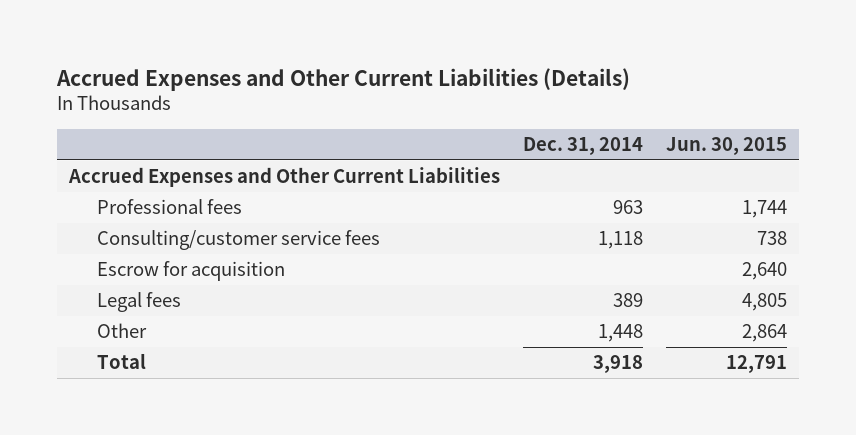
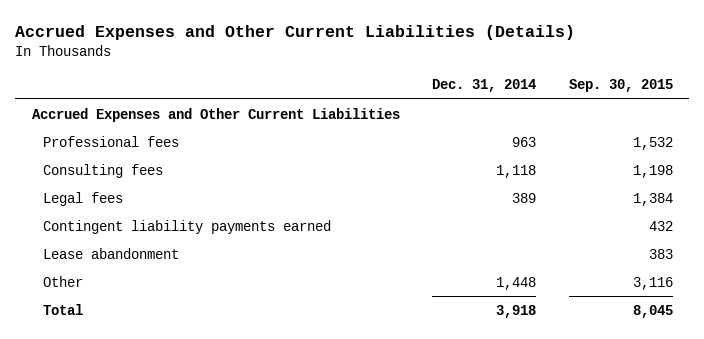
[666,136,788,155] Jun. 30, 2015 -> none
none -> [568,79,673,93] Sep. 30, 2015
[97,261,286,282] Escrow for acquisition -> none
[97,230,381,251] Consulting/customer service fees -> [42,163,163,178] Consulting fees
none -> [42,219,331,234] Contingent liability payments earned
none -> [42,247,179,259] Lease abandonment

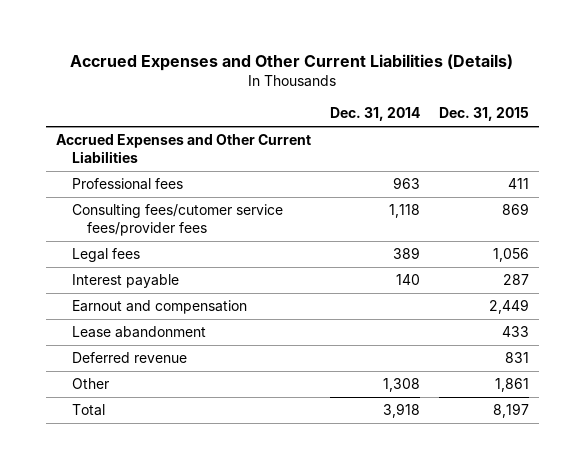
[568,79,673,93] Sep. 30, 2015 -> none
none -> [439,107,530,122] Dec. 31, 2015
[42,163,163,178] Consulting fees -> [71,204,283,236] Consulting fees/cutomer service fees/provider fees
[42,219,331,234] Contingent liability payments earned -> none
none -> [71,274,179,289] Interest payable
none -> [71,300,247,315] Earnout and compensation
none -> [71,352,187,364] Deferred revenue
[496,276,537,290] 1,448 -> [382,378,420,393] 1,308

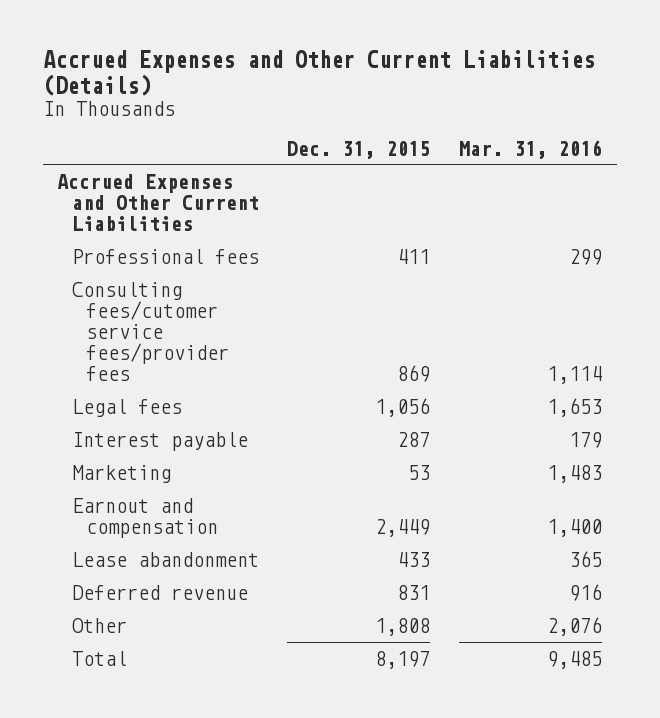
[329,107,420,122] Dec. 31, 2014 -> none
none -> [459,139,603,159] Mar. 31, 2016
none -> [71,464,171,483] Marketing
[495,378,530,393] 1,861 -> [375,617,431,636] 1,808

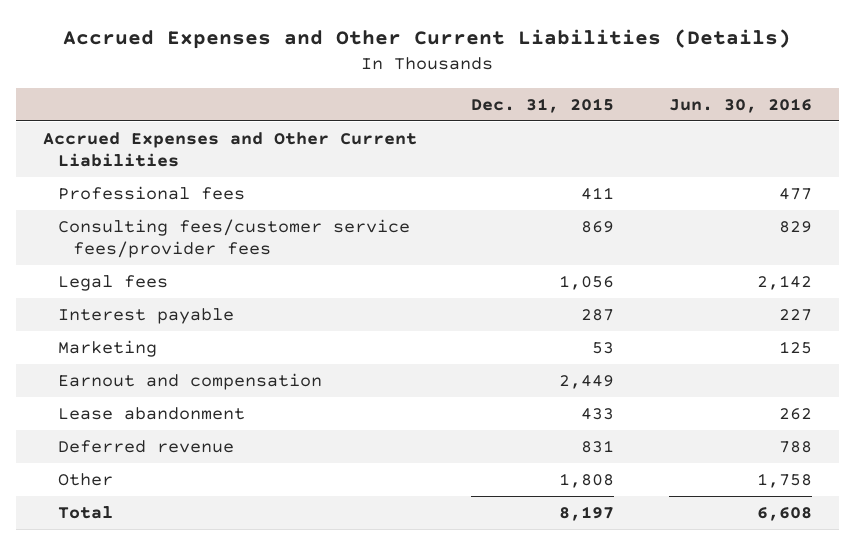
[459,139,603,159] Mar. 31, 2016 -> none
none -> [668,97,812,113] Jun. 30, 2016
[71,281,229,381] Consulting fees/cutomer service fees/provider fees -> [57,218,410,259] Consulting fees/customer service fees/provider fees

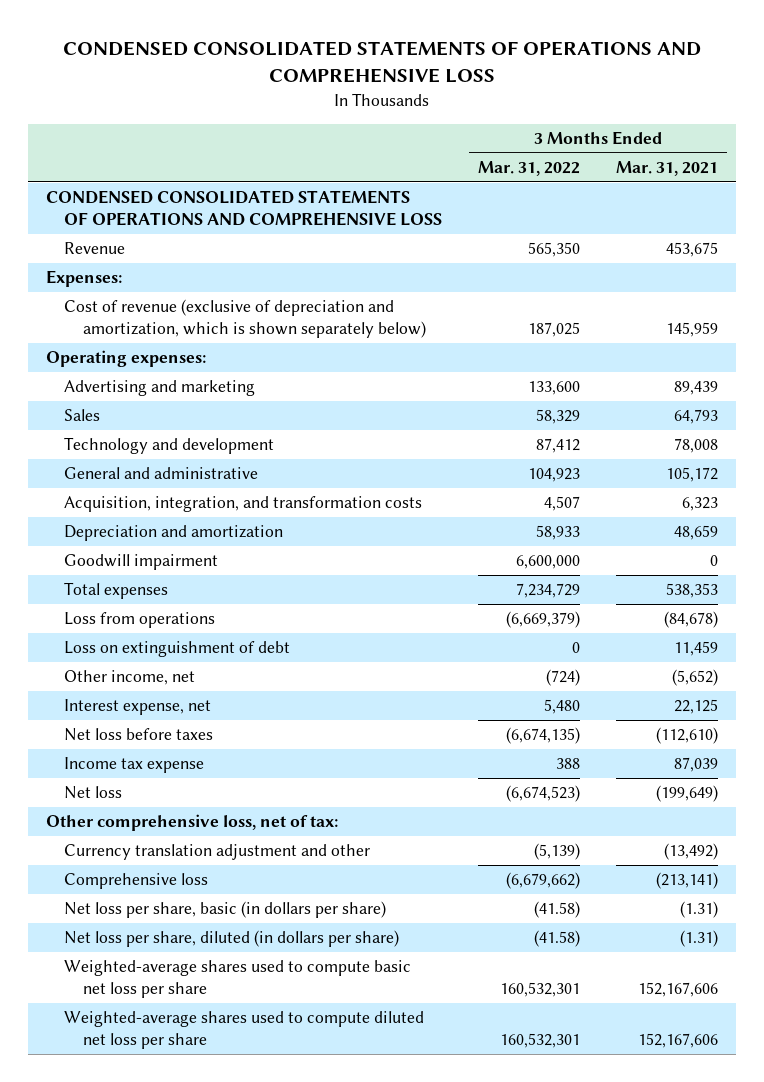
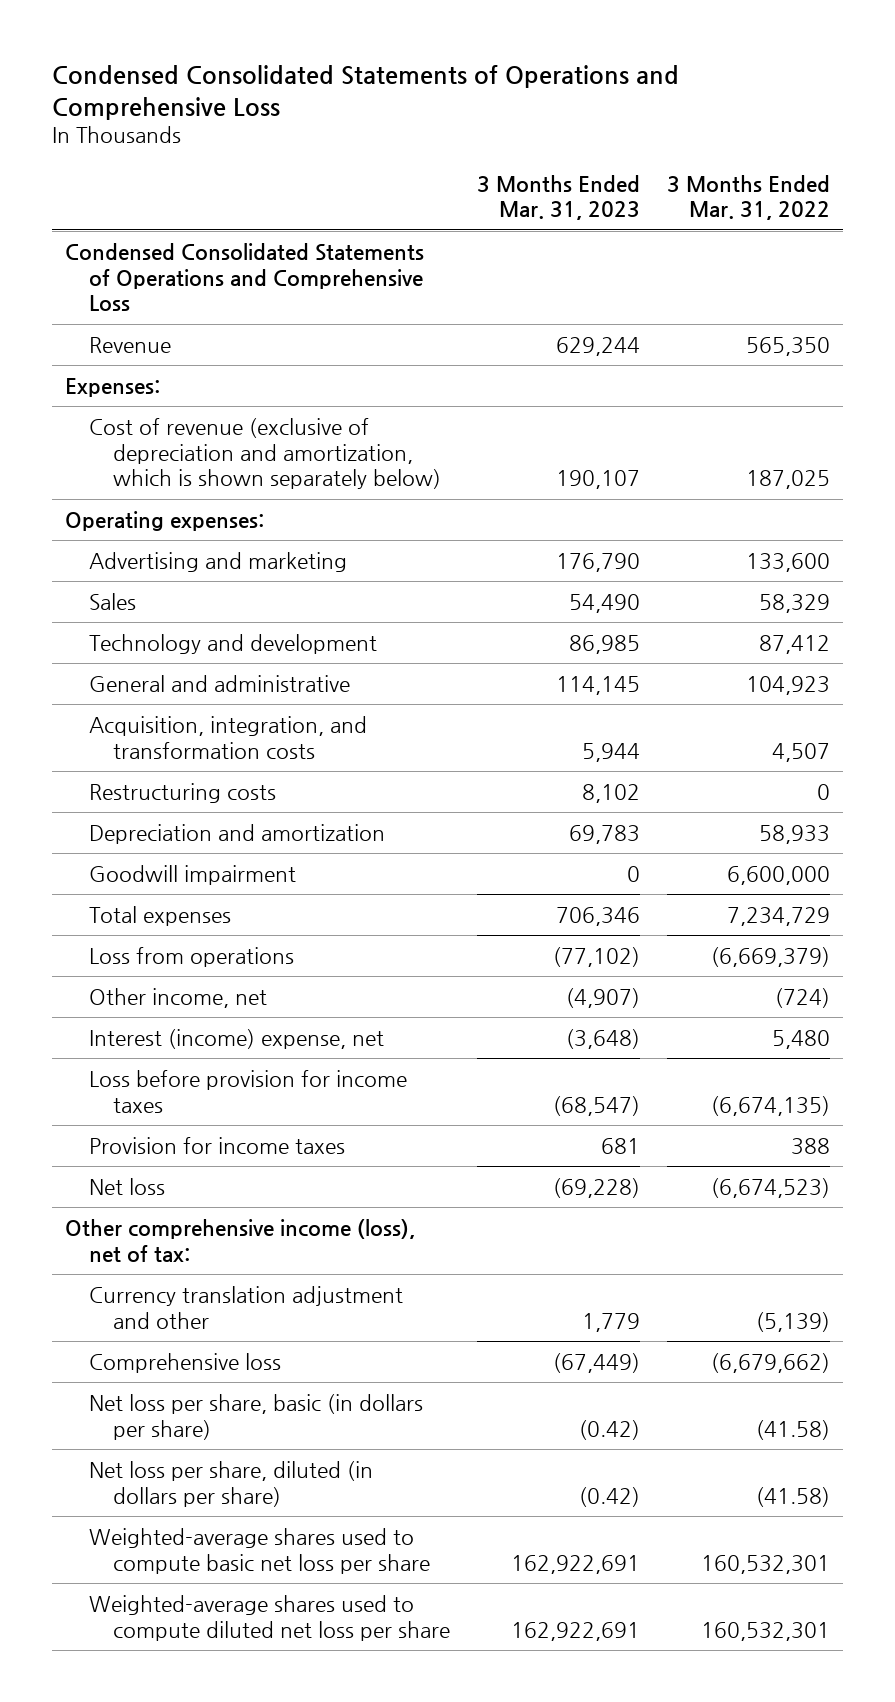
[62,41,701,84] CONDENSED CONSOLIDATED STATEMENTS OF OPERATIONS AND COMPREHENSIVE LOSS -> [51,65,679,120] Condensed Consolidated Statements of Operations and Comprehensive Loss
[615,160,718,176] Mar. 31, 2021 -> none
none -> [477,174,641,221] 3 Months Ended Mar. 31, 2023
[45,190,443,227] CONDENSED CONSOLIDATED STATEMENTS OF OPERATIONS AND COMPREHENSIVE LOSS -> [64,242,424,312] Condensed Consolidated Statements of Operations and Comprehensive Loss
none -> [89,782,277,803] Restructuring costs
[64,641,291,658] Loss on extinguishment of debt -> none
[64,699,212,716] Interest expense, net -> [89,1028,385,1049] Interest (income) expense, net
[64,728,214,742] Net loss before taxes -> [89,1069,408,1113] Loss before provision for income taxes
[64,757,205,774] Income tax expense -> [89,1136,346,1154] Provision for income taxes
[45,814,338,832] Other comprehensive loss, net of tax: -> [64,1218,415,1262] Other comprehensive income (loss), net of tax:

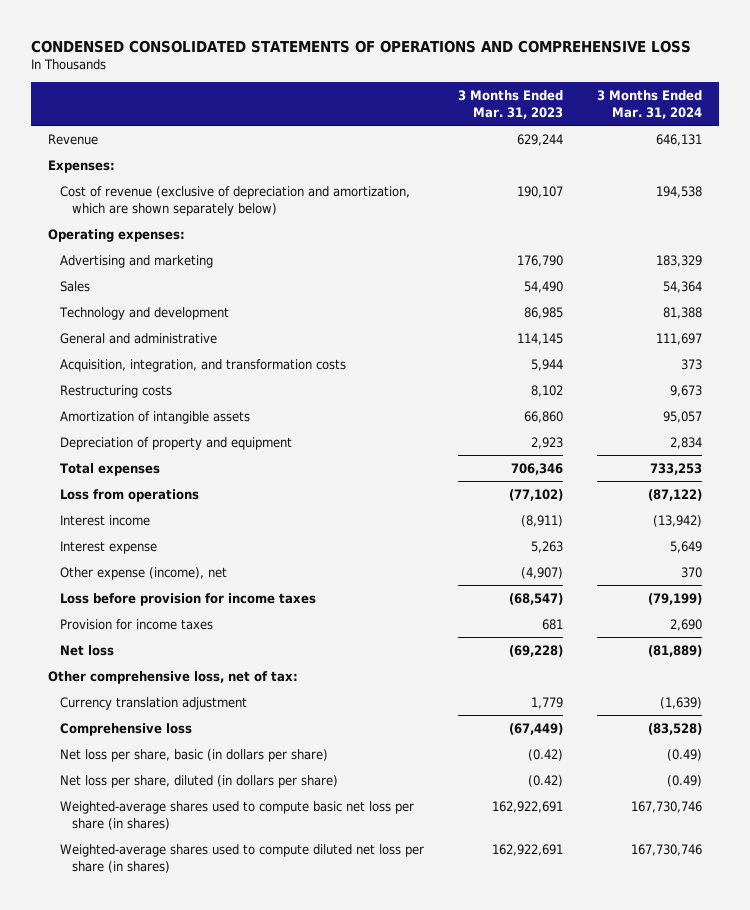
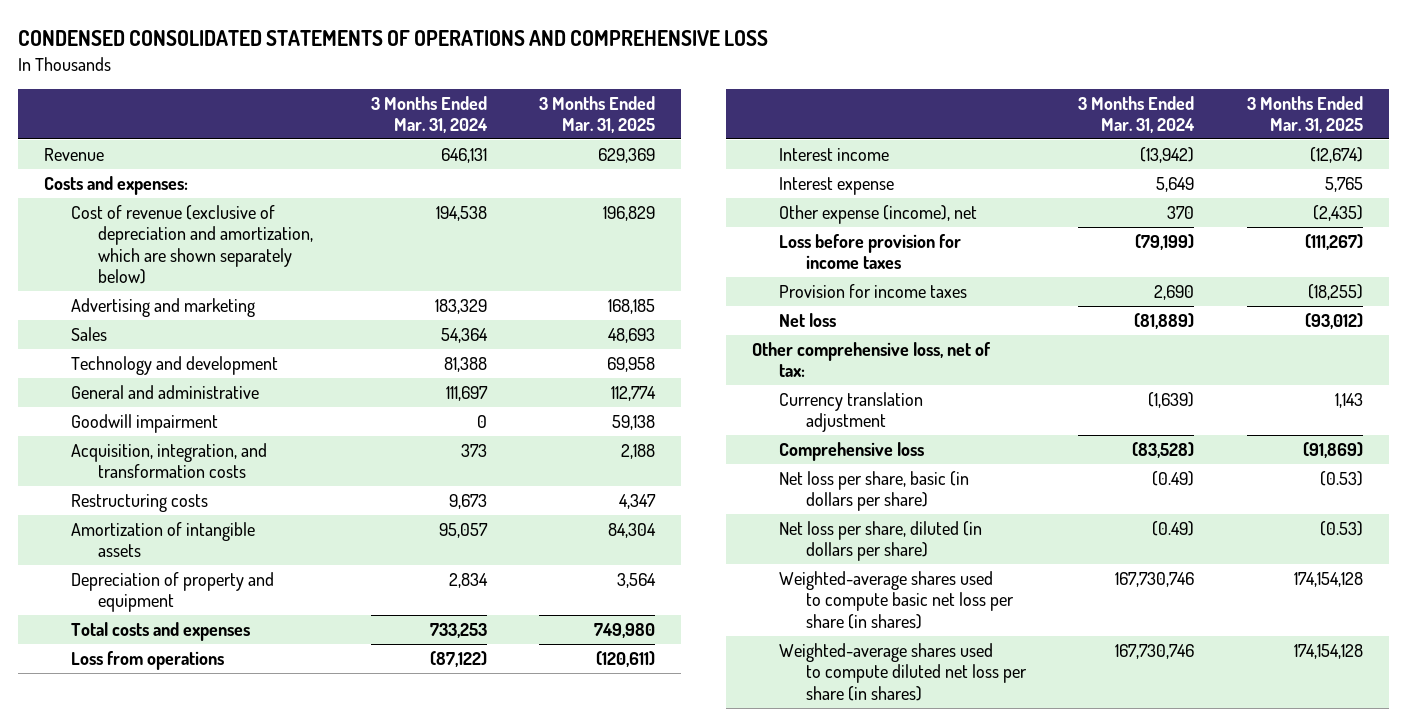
[458,90,564,120] 3 Months Ended Mar. 31, 2023 -> none
none -> [538,95,655,134] 3 Months Ended Mar. 31, 2025
[48,159,116,173] Expenses: -> [44,175,189,195] Costs and expenses:
[48,228,186,242] Operating expenses: -> none
none -> [71,413,219,433] Goodwill impairment
[60,462,161,476] Total expenses -> [71,621,251,641] Total costs and expenses

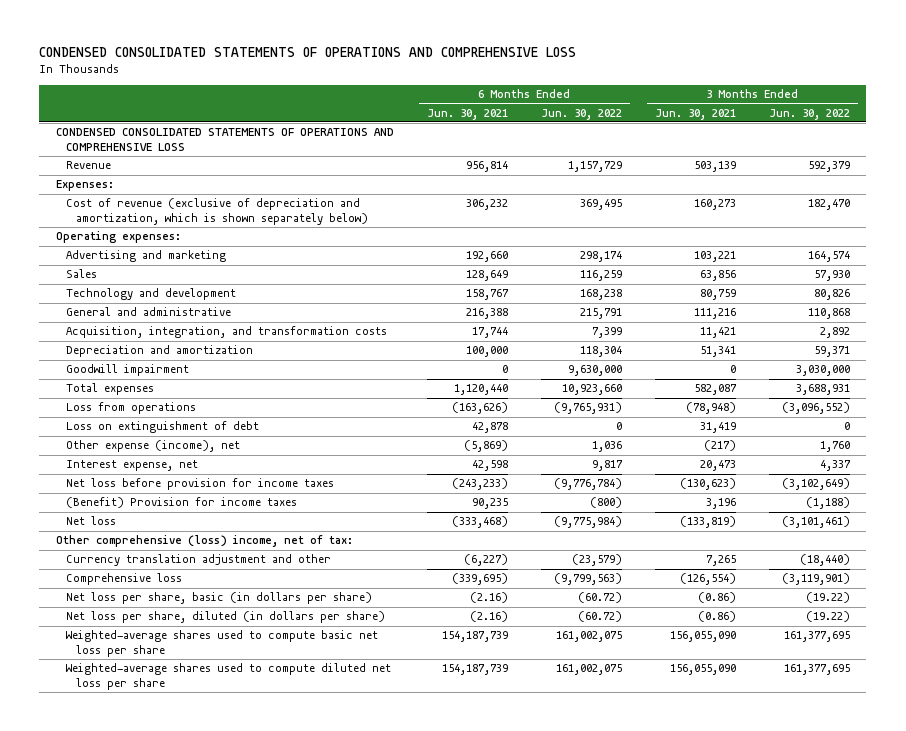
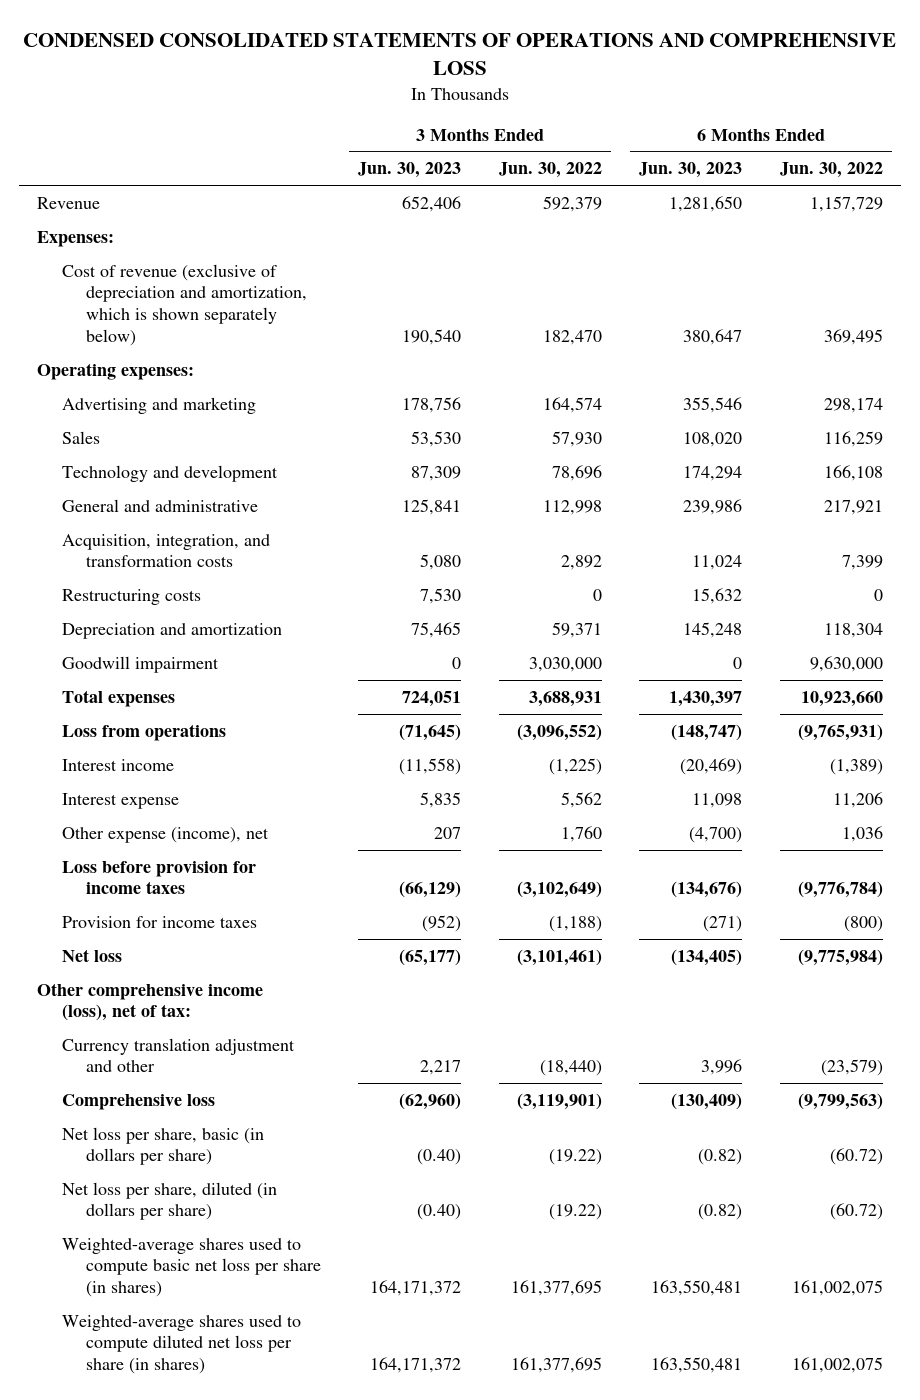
[426,108,508,120] Jun. 30, 2021 -> none
[654,108,736,120] Jun. 30, 2021 -> none
none -> [358,162,462,179] Jun. 30, 2023
none -> [639,162,743,179] Jun. 30, 2023
[55,128,394,152] CONDENSED CONSOLIDATED STATEMENTS OF OPERATIONS AND COMPREHENSIVE LOSS -> none
[579,289,622,301] 168,238 -> [823,464,883,481] 166,108
[813,289,850,301] 80,826 -> [551,464,602,481] 78,696
[579,308,622,320] 215,791 -> [823,499,883,515] 217,921
[807,308,850,320] 110,868 -> [542,499,602,515] 112,998
none -> [61,588,201,605] Restructuring costs
[66,421,260,434] Loss on extinguishment of debt -> none
none -> [61,758,174,771] Interest income
none -> [61,792,179,809] Interest expense
[66,460,199,472] Interest expense, net -> none
[66,478,335,491] Net loss before provision for income taxes -> [61,860,256,895] Loss before provision for income taxes
[66,497,298,509] (Benefit) Provision for income taxes -> [61,915,257,928] Provision for income taxes
[55,535,353,548] Other comprehensive (loss) income, net of tax: -> [37,982,264,1022] Other comprehensive income (loss), net of tax:
[66,630,379,658] Weighted-average shares used to compute basic net loss per share -> [61,1237,322,1298] Weighted-average shares used to compute basic net loss per share (in shares)
[66,663,392,691] Weighted-average shares used to compute diluted net loss per share -> [61,1314,301,1375] Weighted-average shares used to compute diluted net loss per share (in shares)

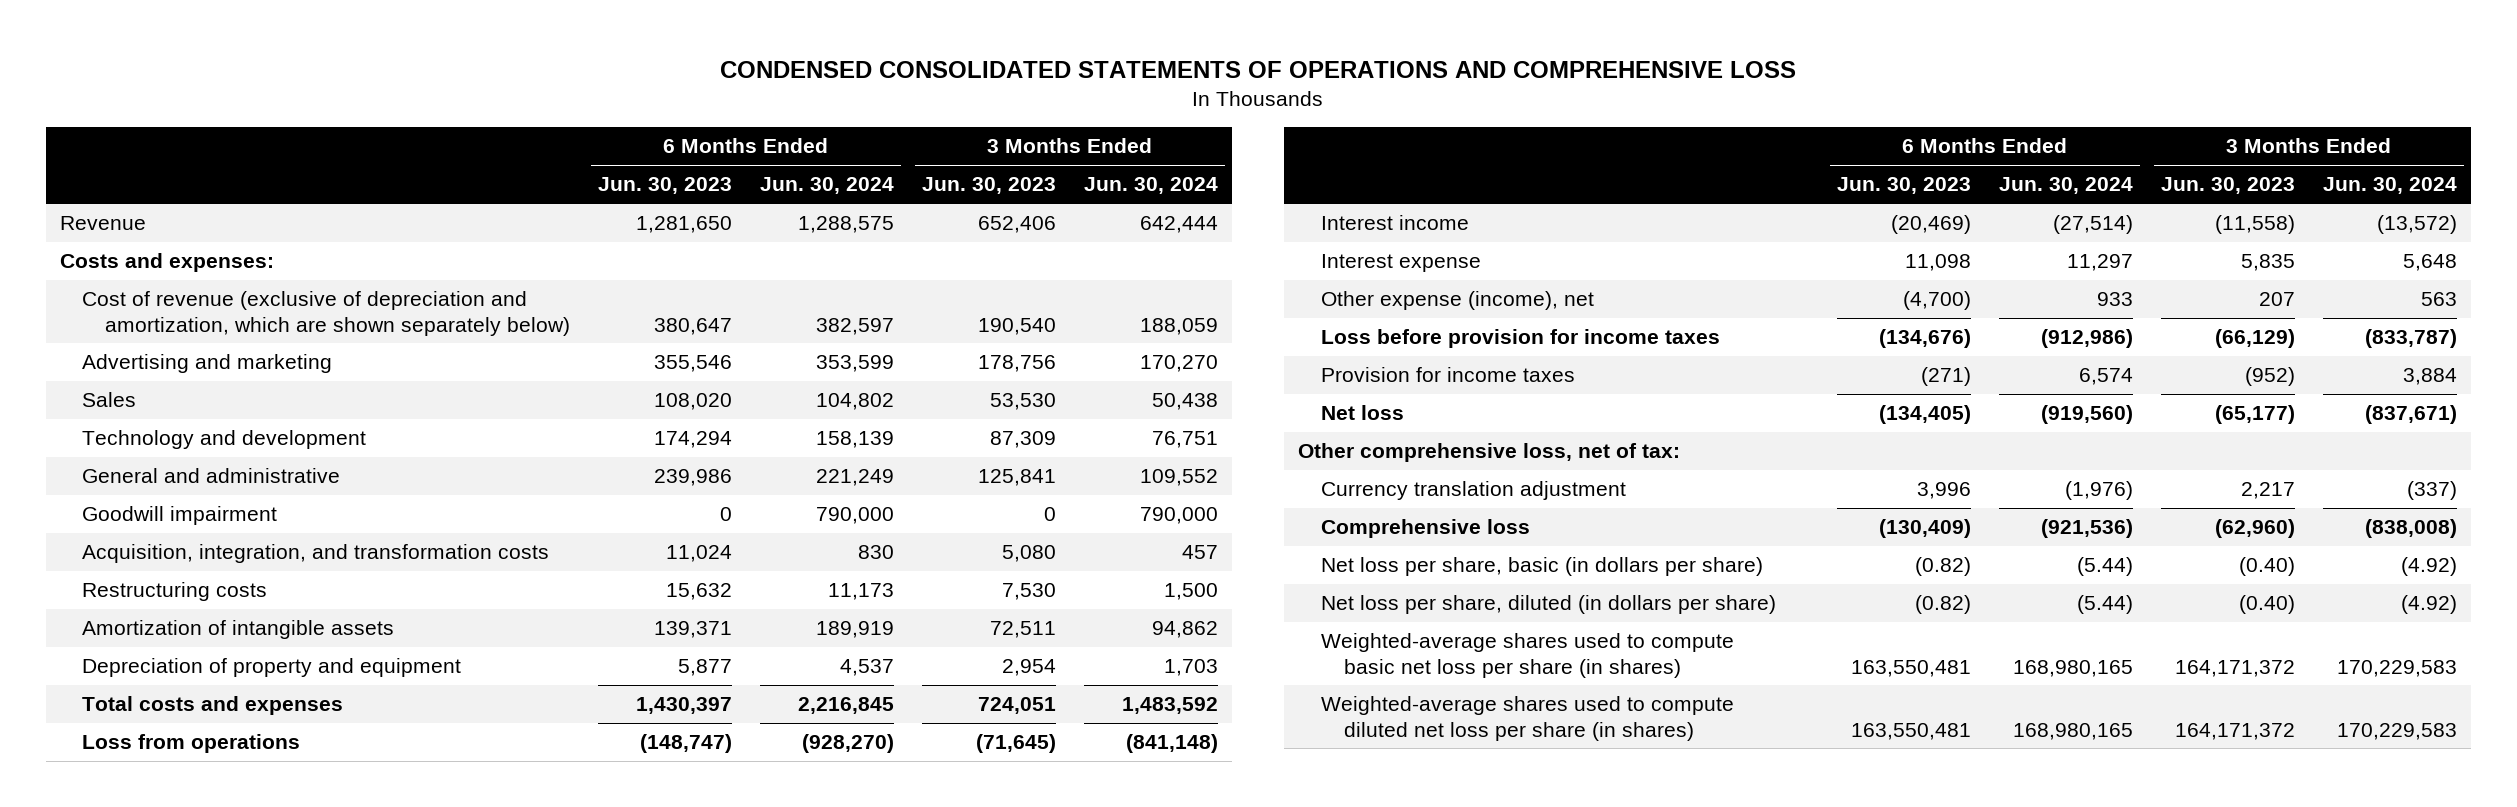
[498,162,602,179] Jun. 30, 2022 -> none
[779,162,883,179] Jun. 30, 2022 -> none
none -> [760,177,895,195] Jun. 30, 2024
none -> [1084,177,1219,195] Jun. 30, 2024
[37,362,195,380] Operating expenses: -> none
[37,230,115,247] Expenses: -> [59,253,274,273] Costs and expenses:
[61,263,308,346] Cost of revenue (exclusive of depreciation and amortization, which is shown separately below) -> [82,291,571,336] Cost of revenue (exclusive of depreciation and amortization, which are shown separately below)
[61,655,219,673] Goodwill impairment -> [82,506,278,526] Goodwill impairment
[61,622,282,639] Depreciation and amortization -> none
none -> [82,620,395,640] Amortization of intangible assets
none -> [82,658,462,678] Depreciation of property and equipment
[61,689,175,707] Total expenses -> [82,696,344,716] Total costs and expenses
[37,982,264,1022] Other comprehensive income (loss), net of tax: -> [1298,443,1681,463] Other comprehensive loss, net of tax:
[61,1037,295,1073] Currency translation adjustment and other -> [1321,481,1627,501] Currency translation adjustment

